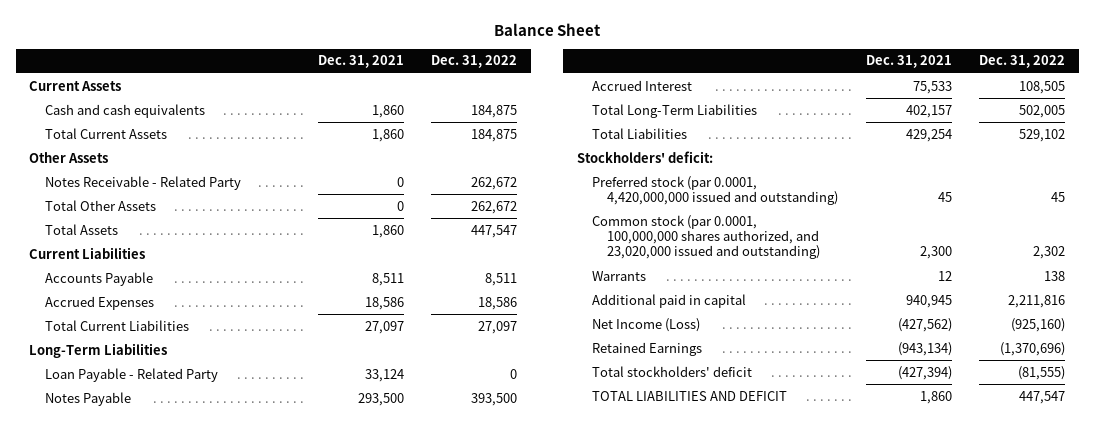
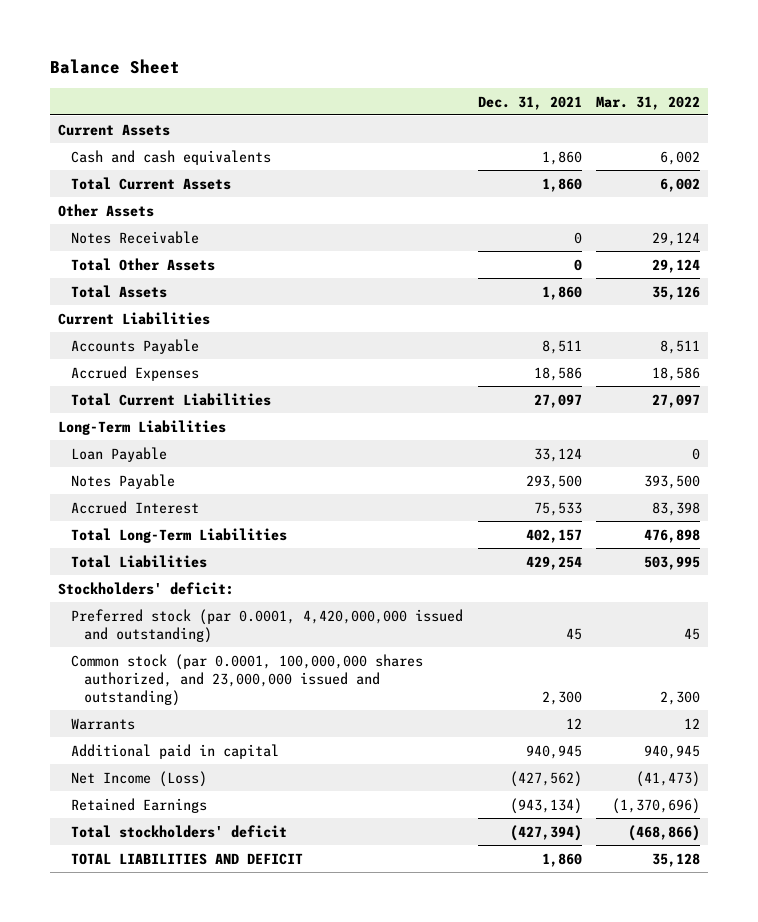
[431,55,518,69] Dec. 31, 2022 -> none
none -> [596,95,701,110] Mar. 31, 2022
[44,175,241,190] Notes Receivable - Related Party -> [70,230,199,244] Notes Receivable
[44,367,218,382] Loan Payable - Related Party -> [70,446,167,462] Loan Payable
[592,214,821,260] Common stock (par 0.0001, 100,000,000 shares authorized, and 23,020,000 issued and outstanding) -> [70,653,423,706] Common stock (par 0.0001, 100,000,000 shares authorized, and 23,000,000 issued and outstanding)

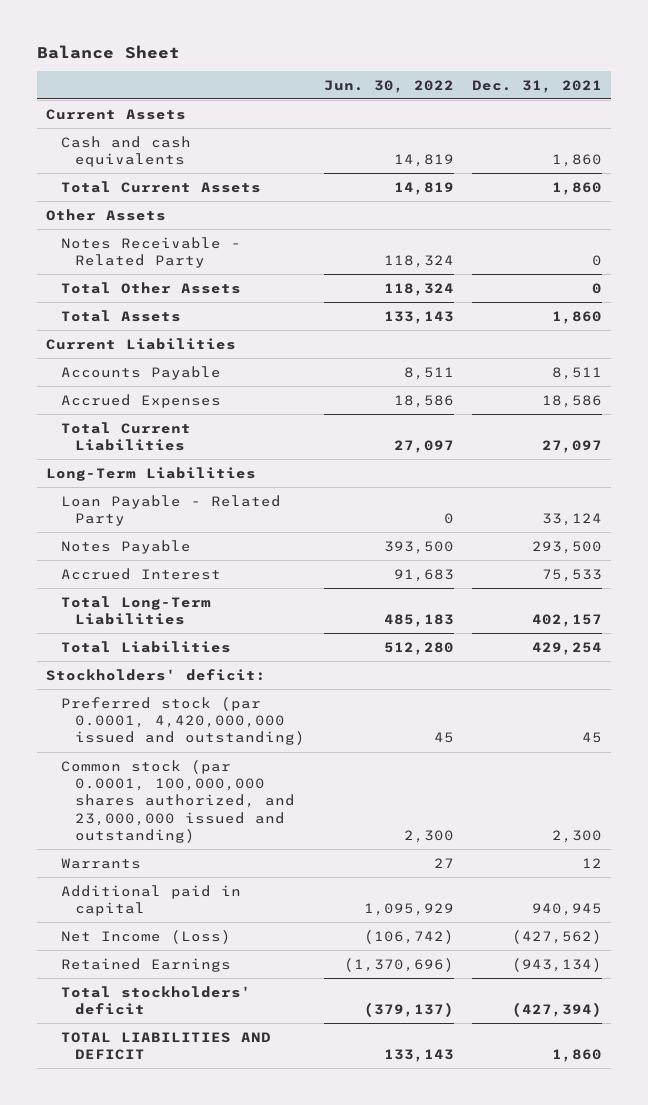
[596,95,701,110] Mar. 31, 2022 -> none
none -> [323,79,454,93] Jun. 30, 2022
[70,230,199,244] Notes Receivable -> [60,236,241,268] Notes Receivable - Related Party
[70,446,167,462] Loan Payable -> [60,494,281,526] Loan Payable - Related Party

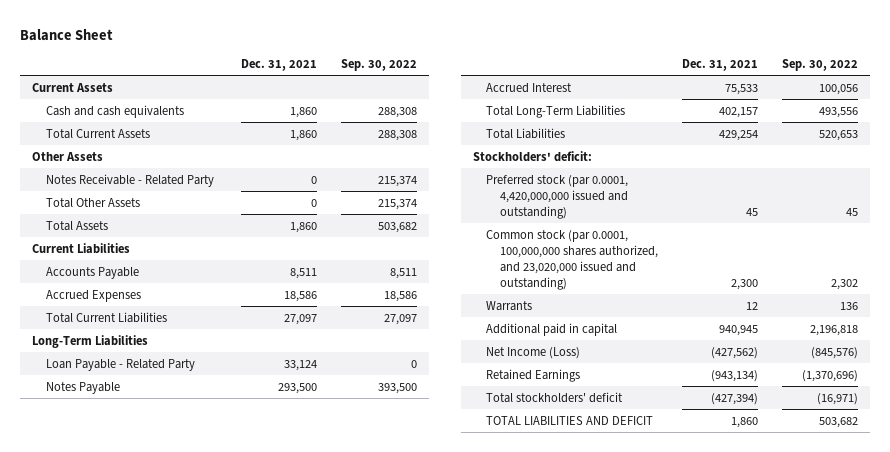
[323,79,454,93] Jun. 30, 2022 -> none
none -> [341,58,418,71] Sep. 30, 2022
[60,759,296,843] Common stock (par 0.0001, 100,000,000 shares authorized, and 23,000,000 issued and outstanding) -> [486,229,658,290] Common stock (par 0.0001, 100,000,000 shares authorized, and 23,020,000 issued and outstanding)

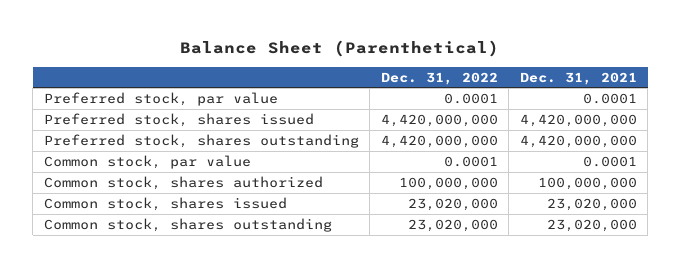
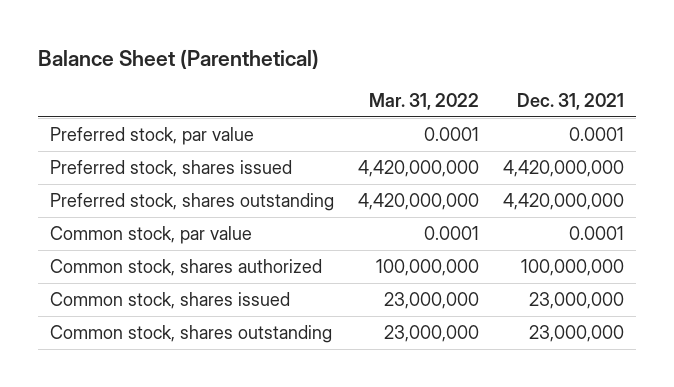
[380,71,498,85] Dec. 31, 2022 -> none
none -> [368,92,479,110] Mar. 31, 2022
[546,198,637,212] 23,020,000 -> [529,291,625,309] 23,000,000
[546,219,637,233] 23,020,000 -> [529,324,625,342] 23,000,000

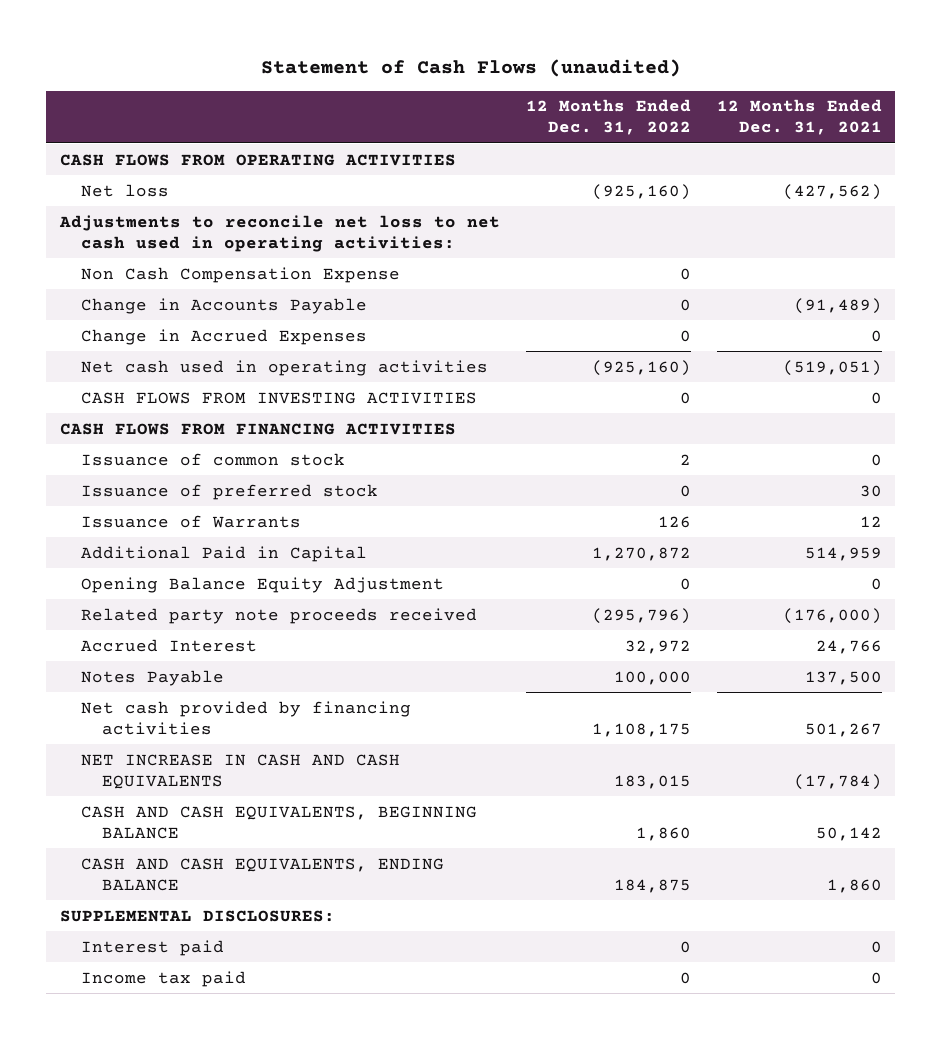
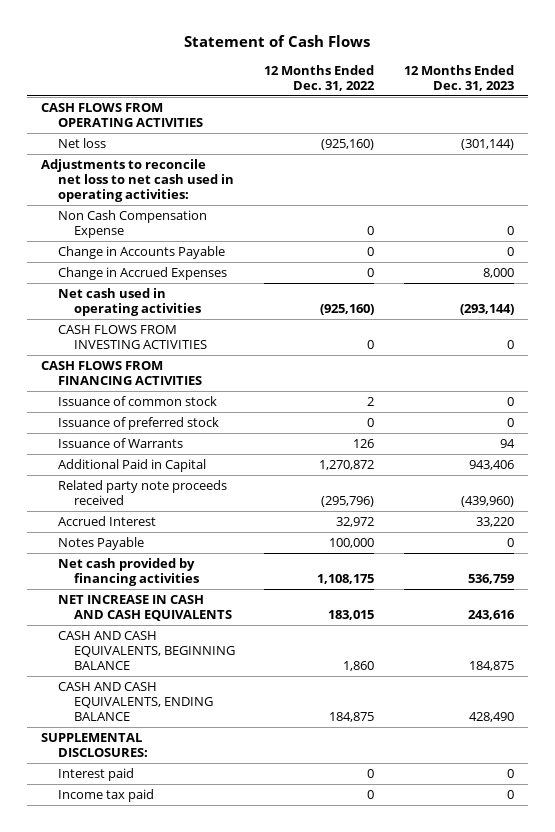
[260,59,681,78] Statement of Cash Flows (unaudited) -> [184,34,371,47] Statement of Cash Flows
[716,99,882,136] 12 Months Ended Dec. 31, 2021 -> none
none -> [403,64,514,91] 12 Months Ended Dec. 31, 2023
[80,576,444,593] Opening Balance Equity Adjustment -> none

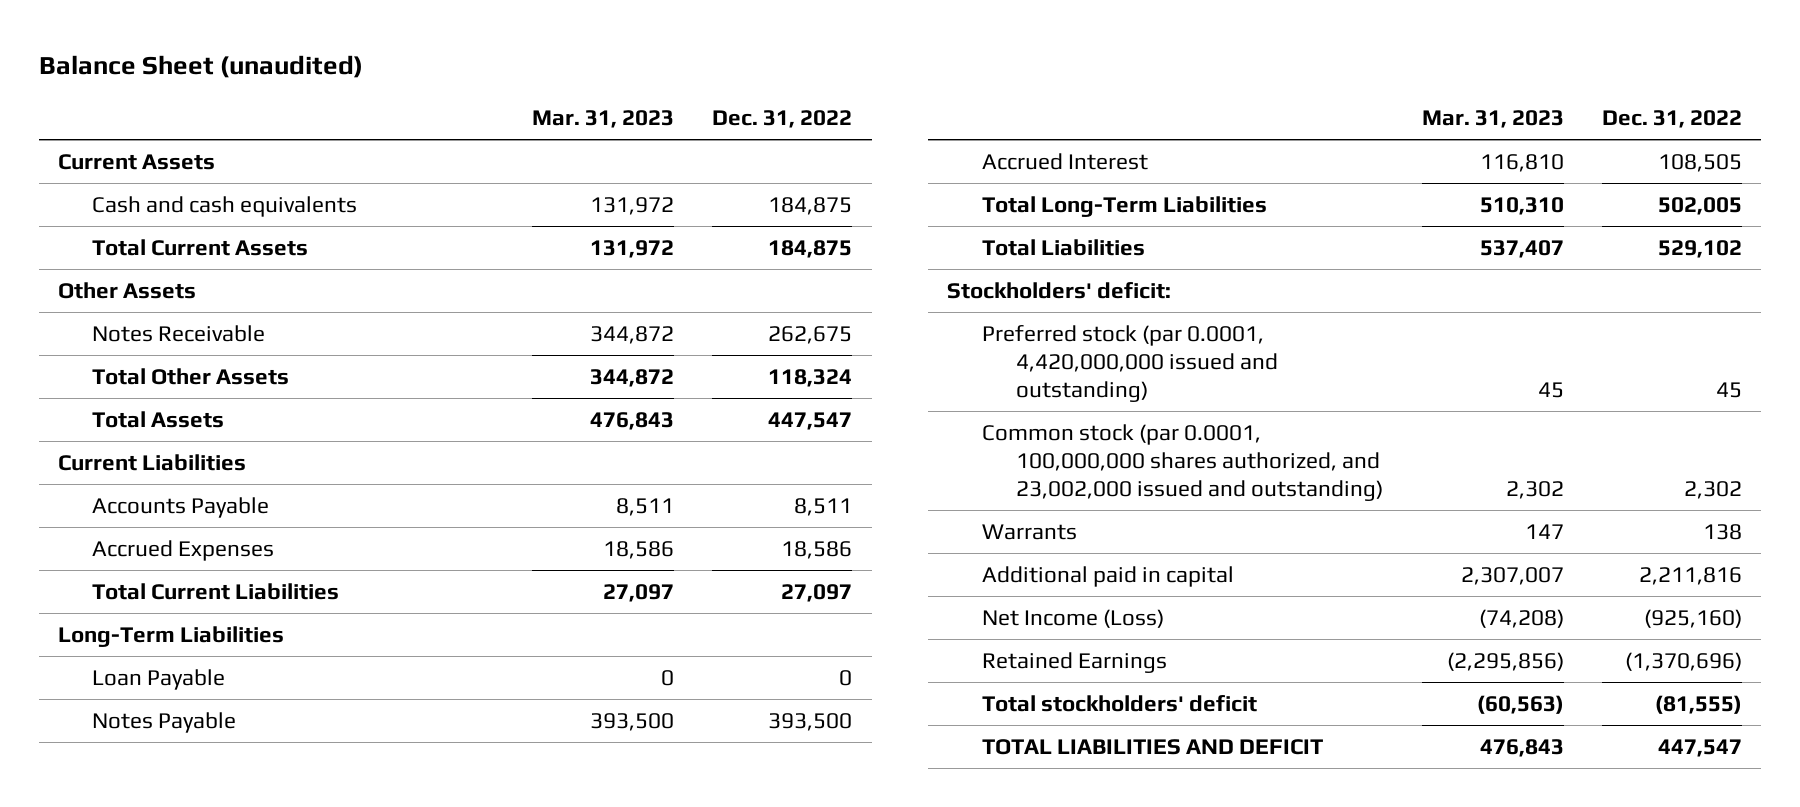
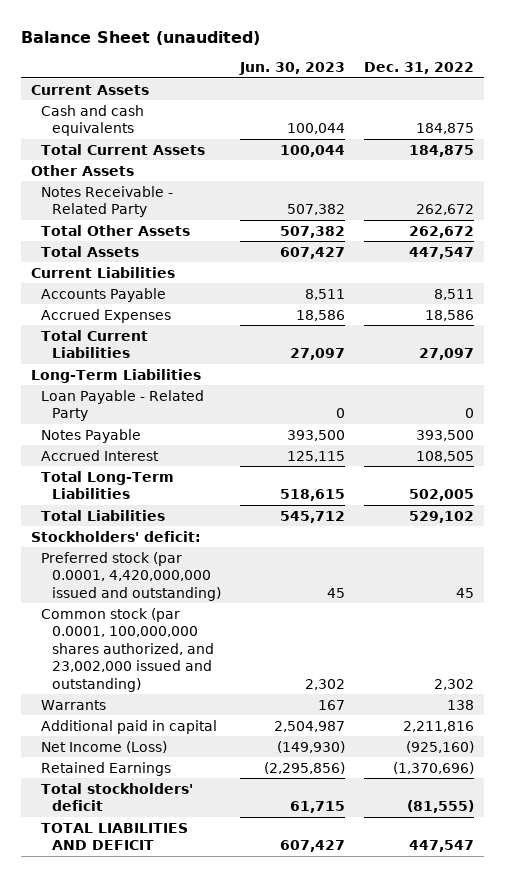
[532,110,675,129] Mar. 31, 2023 -> none
none -> [239,62,346,76] Jun. 30, 2023
[92,324,266,342] Notes Receivable -> [41,185,174,218] Notes Receivable - Related Party
[768,325,853,344] 262,675 -> [416,204,475,216] 262,672
[768,368,853,387] 118,324 -> [409,225,475,238] 262,672
[92,668,226,690] Loan Payable -> [41,389,205,422] Loan Payable - Related Party

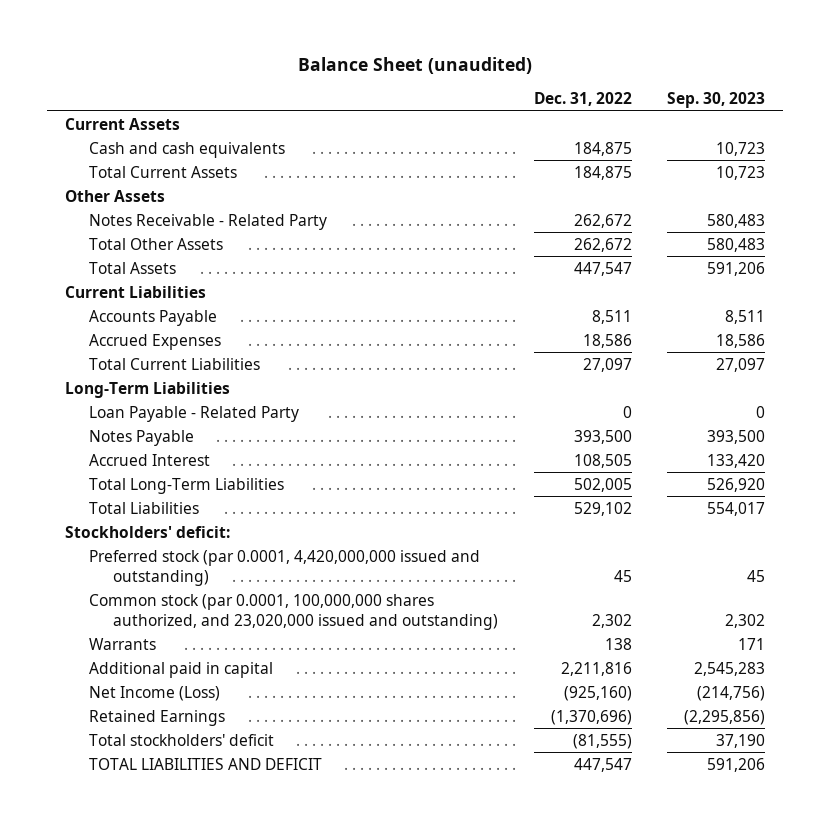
[239,62,346,76] Jun. 30, 2023 -> none
none -> [667,92,766,109] Sep. 30, 2023
[41,607,214,692] Common stock (par 0.0001, 100,000,000 shares authorized, and 23,002,000 issued and outstanding) -> [88,593,499,630] Common stock (par 0.0001, 100,000,000 shares authorized, and 23,020,000 issued and outstanding)

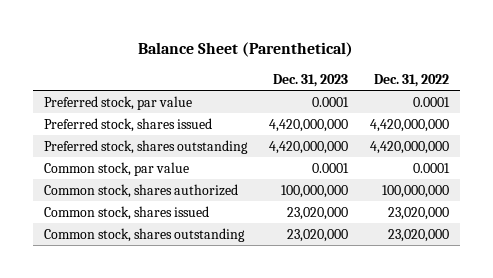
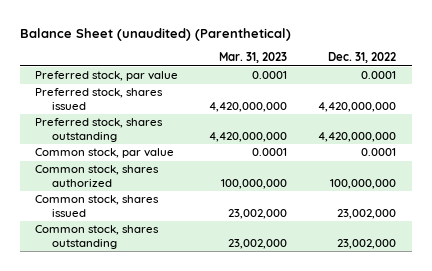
[138,42,354,58] Balance Sheet (Parenthetical) -> [20,27,292,41] Balance Sheet (unaudited) (Parenthetical)
[272,73,348,87] Dec. 31, 2023 -> none
none -> [219,52,288,64] Mar. 31, 2023
[388,206,450,220] 23,020,000 -> [337,208,397,219] 23,002,000
[388,228,450,242] 23,020,000 -> [337,238,397,249] 23,002,000

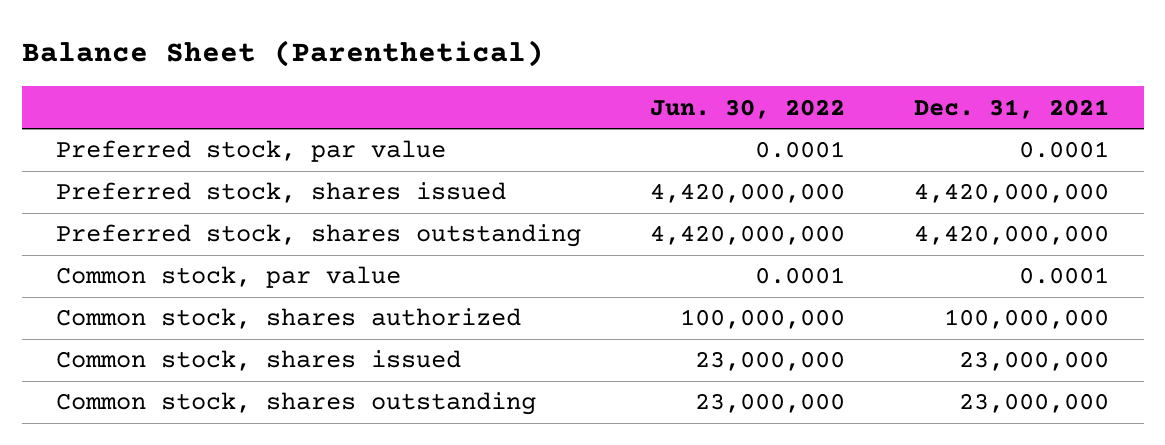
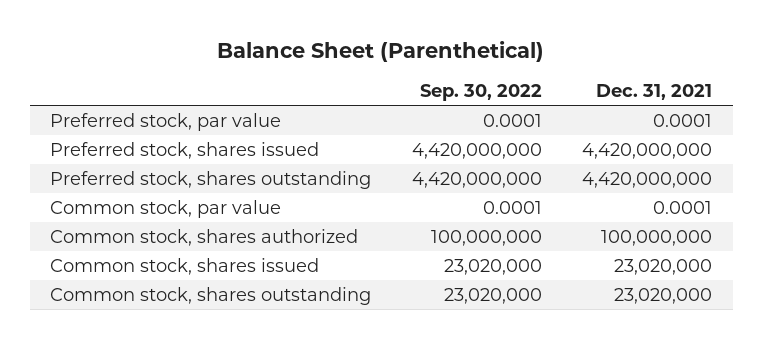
[650,98,846,119] Jun. 30, 2022 -> none
none -> [419,84,542,102] Sep. 30, 2022
[959,351,1110,372] 23,000,000 -> [614,258,713,275] 23,020,000
[959,393,1110,414] 23,000,000 -> [614,287,713,304] 23,020,000

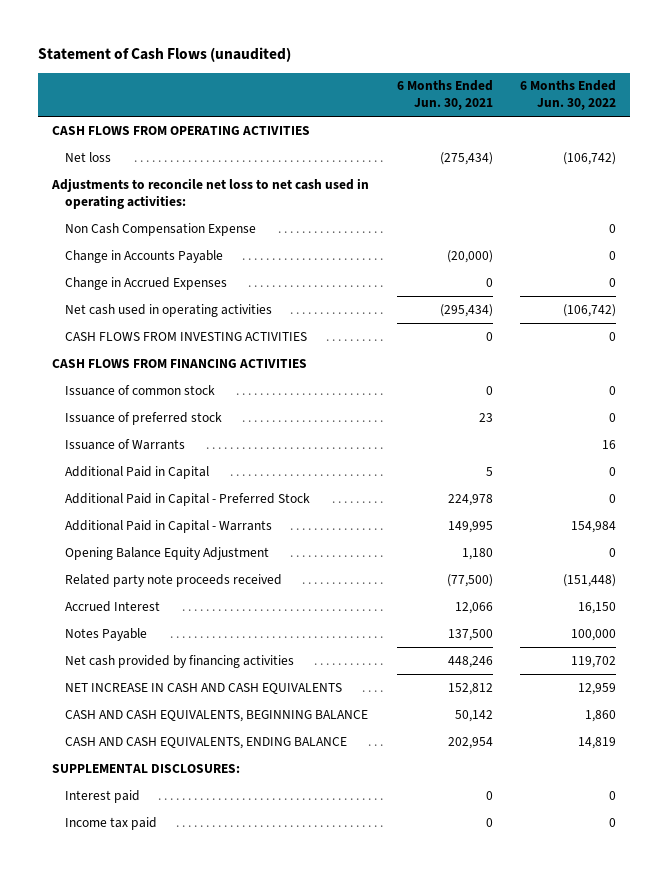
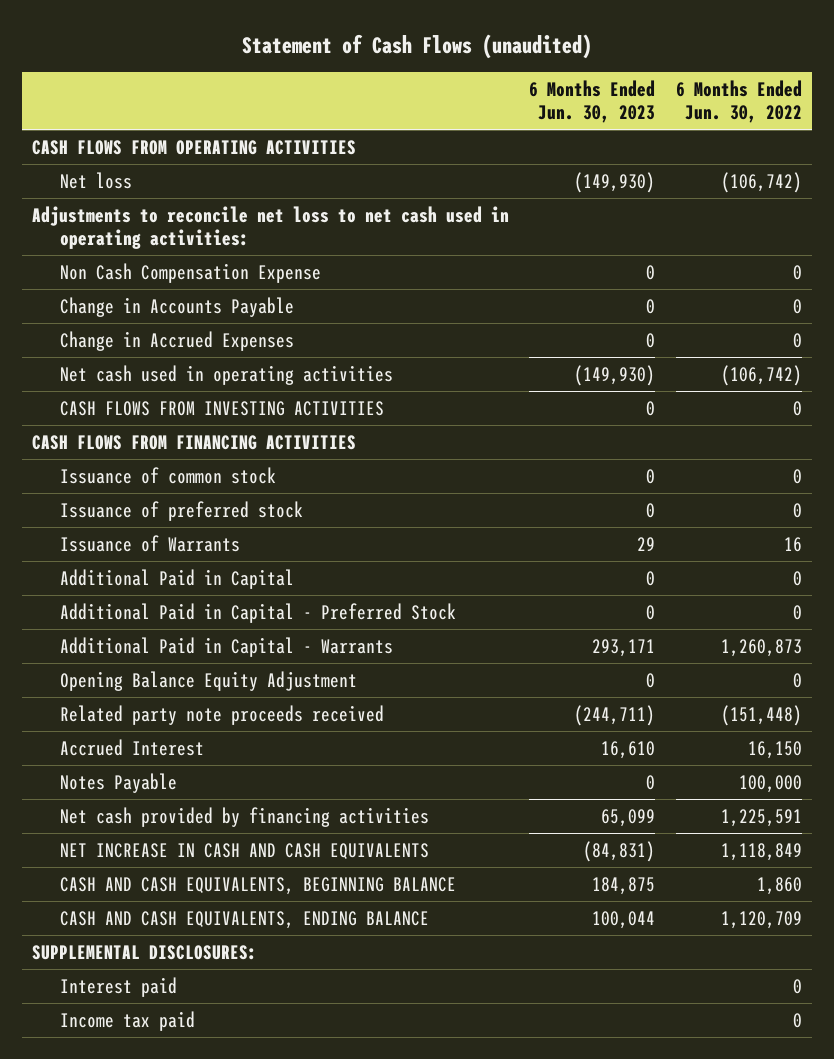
[396,80,493,111] 6 Months Ended Jun. 30, 2021 -> none
none -> [529,80,656,124] 6 Months Ended Jun. 30, 2023
[571,520,617,533] 154,984 -> [720,638,802,657] 1,260,873
[571,655,617,668] 119,702 -> [720,808,802,827] 1,225,591
[578,682,617,695] 12,959 -> [720,842,802,861] 1,118,849
[578,736,617,749] 14,819 -> [720,910,802,929] 1,120,709

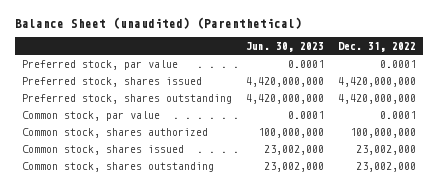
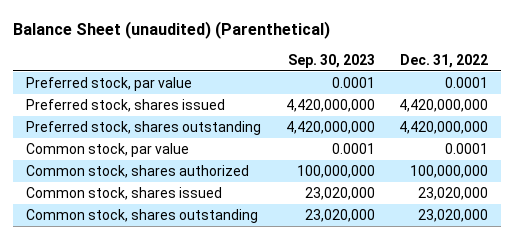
[245,41,324,52] Jun. 30, 2023 -> none
none -> [287,53,375,68] Sep. 30, 2023
[355,144,416,155] 23,002,000 -> [418,186,489,200] 23,020,000
[355,161,416,172] 23,002,000 -> [418,208,489,222] 23,020,000

